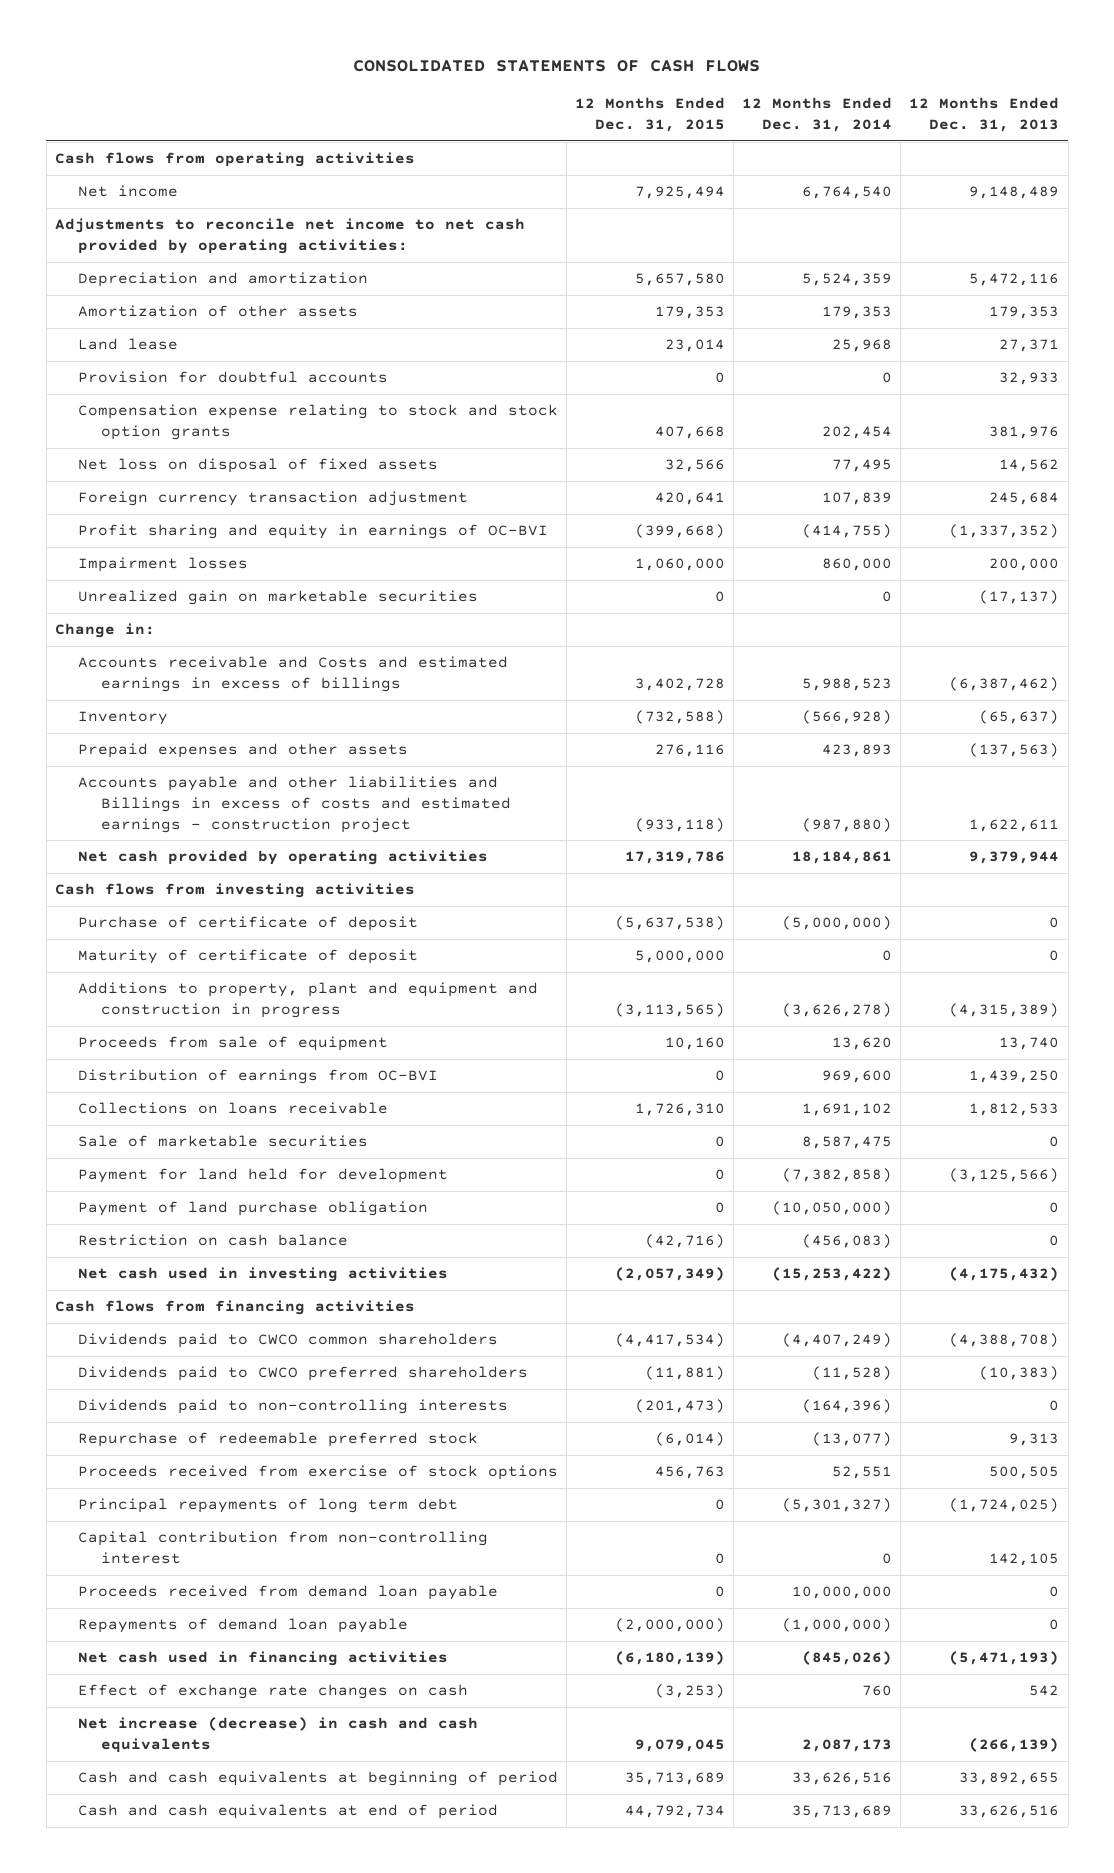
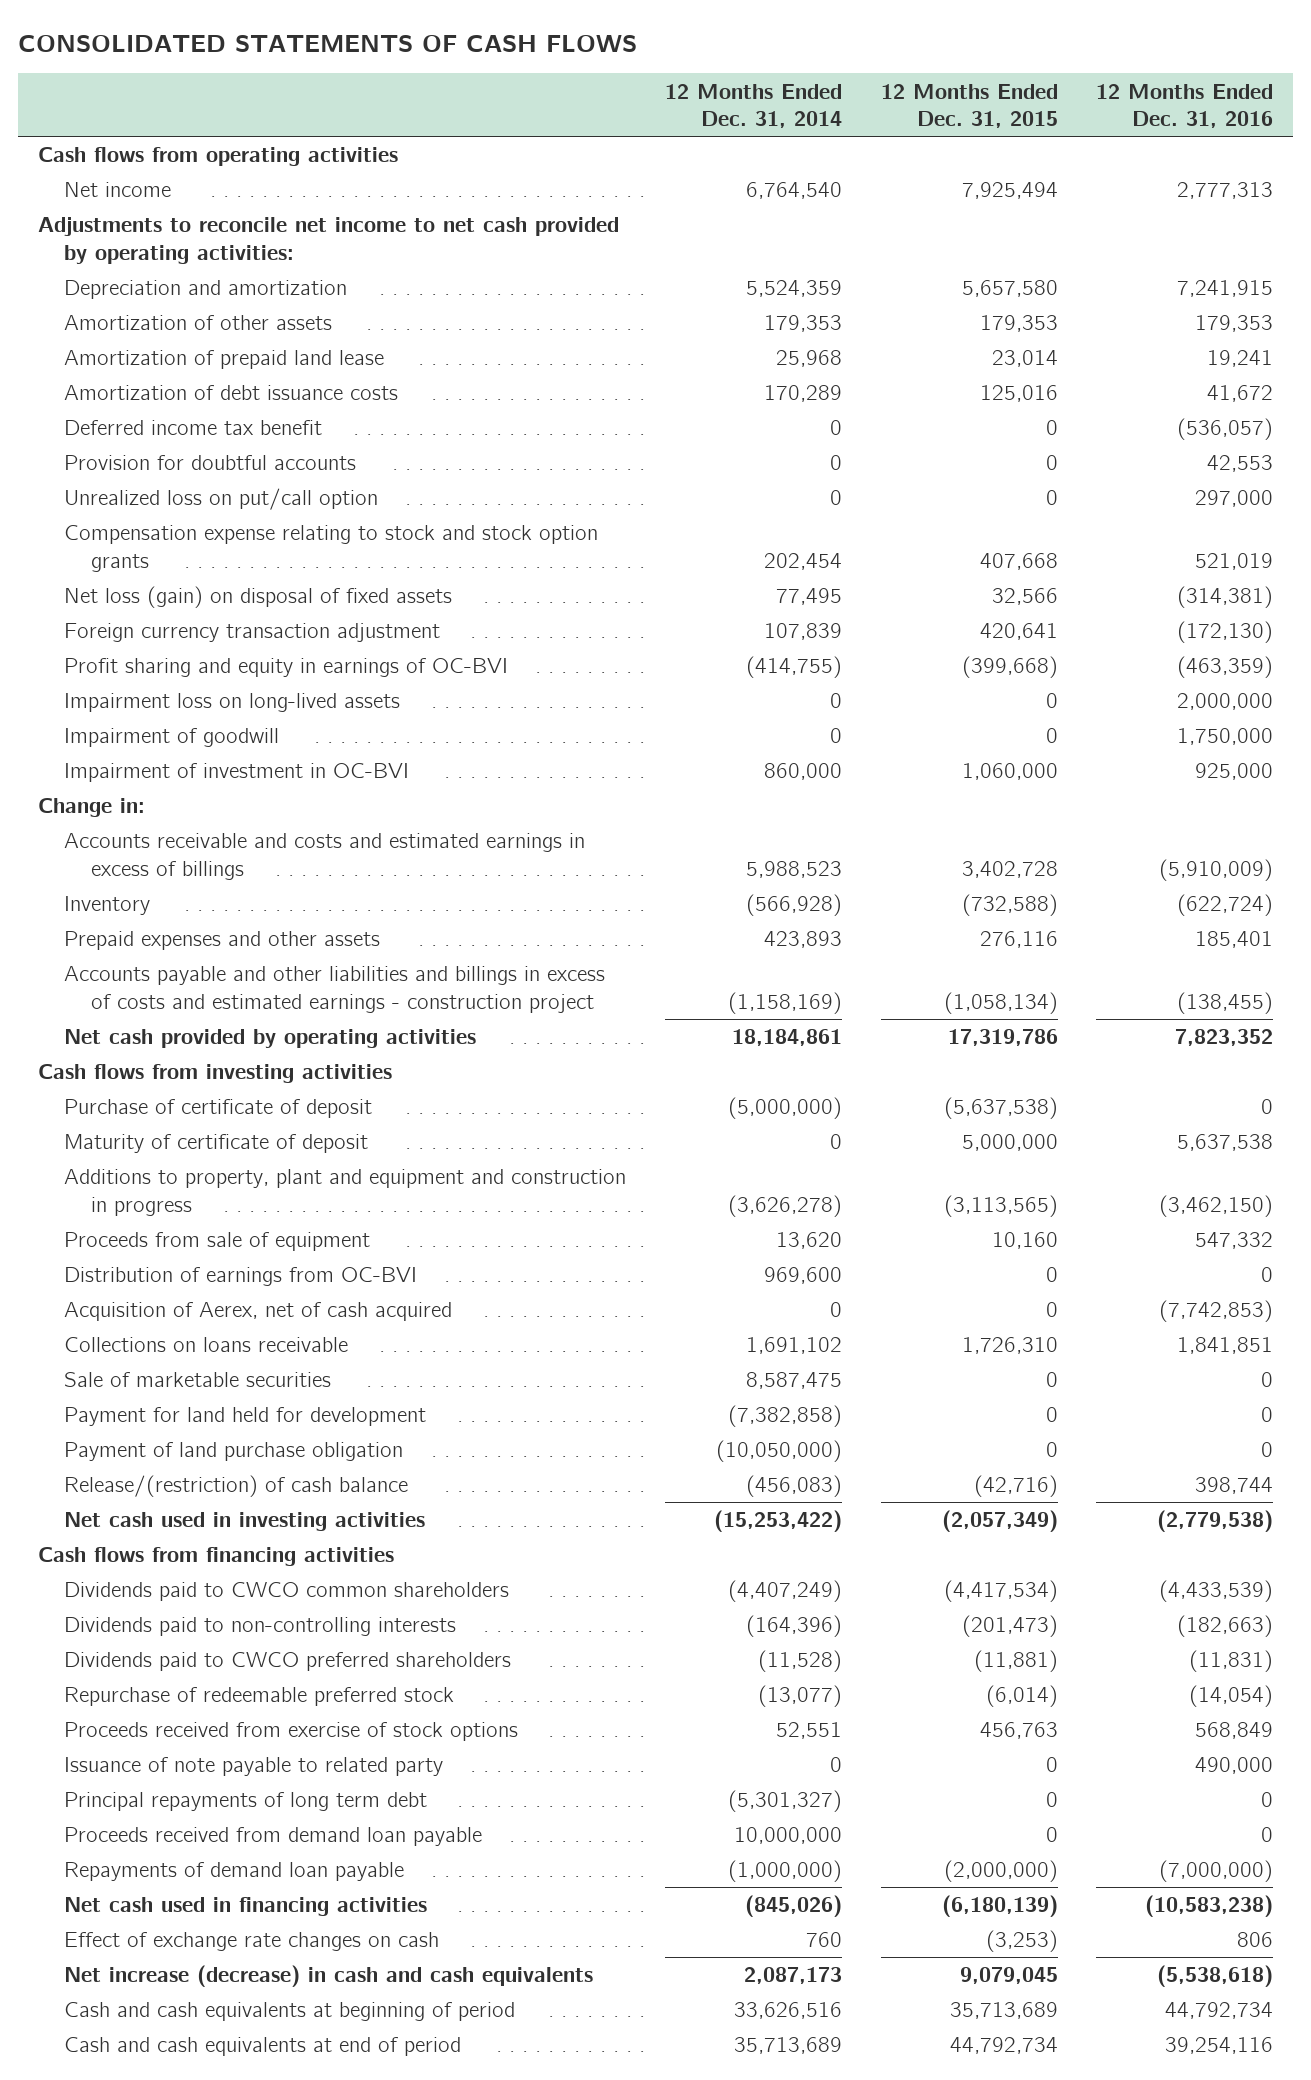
[909,97,1060,133] 12 Months Ended Dec. 31, 2013 -> none
none -> [1096,83,1274,129] 12 Months Ended Dec. 31, 2016
[77,338,178,351] Land lease -> [64,350,385,370] Amortization of prepaid land lease
none -> [64,385,399,401] Amortization of debt issuance costs
none -> [64,420,323,436] Deferred income tax benefit
none -> [64,488,379,511] Unrealized loss on put/call option
[77,458,438,474] Net loss on disposal of fixed assets -> [64,586,453,609] Net loss (gain) on disposal of fixed assets
[77,590,478,606] Unrealized gain on marketable securities -> none
[77,557,248,573] Impairment losses -> [64,693,401,713] Impairment loss on long-lived assets
[634,558,725,572] 1,060,000 -> [1045,693,1058,709] 0
[822,558,893,572] 860,000 -> [829,693,842,709] 0
none -> [64,728,280,748] Impairment of goodwill
none -> [64,763,410,783] Impairment of investment in OC-BVI
[77,656,508,692] Accounts receivable and Costs and estimated earnings in excess of billings -> [64,833,586,880] Accounts receivable and costs and estimated earnings in excess of billings
[77,776,511,833] Accounts payable and other liabilities and Billings in excess of costs and estimated earnings - construction project -> [64,966,606,1013] Accounts payable and other liabilities and billings in excess of costs and estimated earnings - construction project
[634,817,725,832] (933,118) -> [943,991,1058,1014] (1,058,134)
[802,817,893,832] (987,880) -> [727,991,842,1014] (1,158,169)
none -> [64,1302,453,1322] Acquisition of Aerex, net of cash acquired
[77,1234,348,1247] Restriction on cash balance -> [64,1475,409,1498] Release/(restriction) of cash balance
[77,1366,528,1382] Dividends paid to CWCO preferred shareholders -> [64,1652,512,1672] Dividends paid to CWCO preferred shareholders
none -> [64,1757,444,1777] Issuance of note payable to related party
[77,1531,488,1564] Capital contribution from non-controlling interest -> none

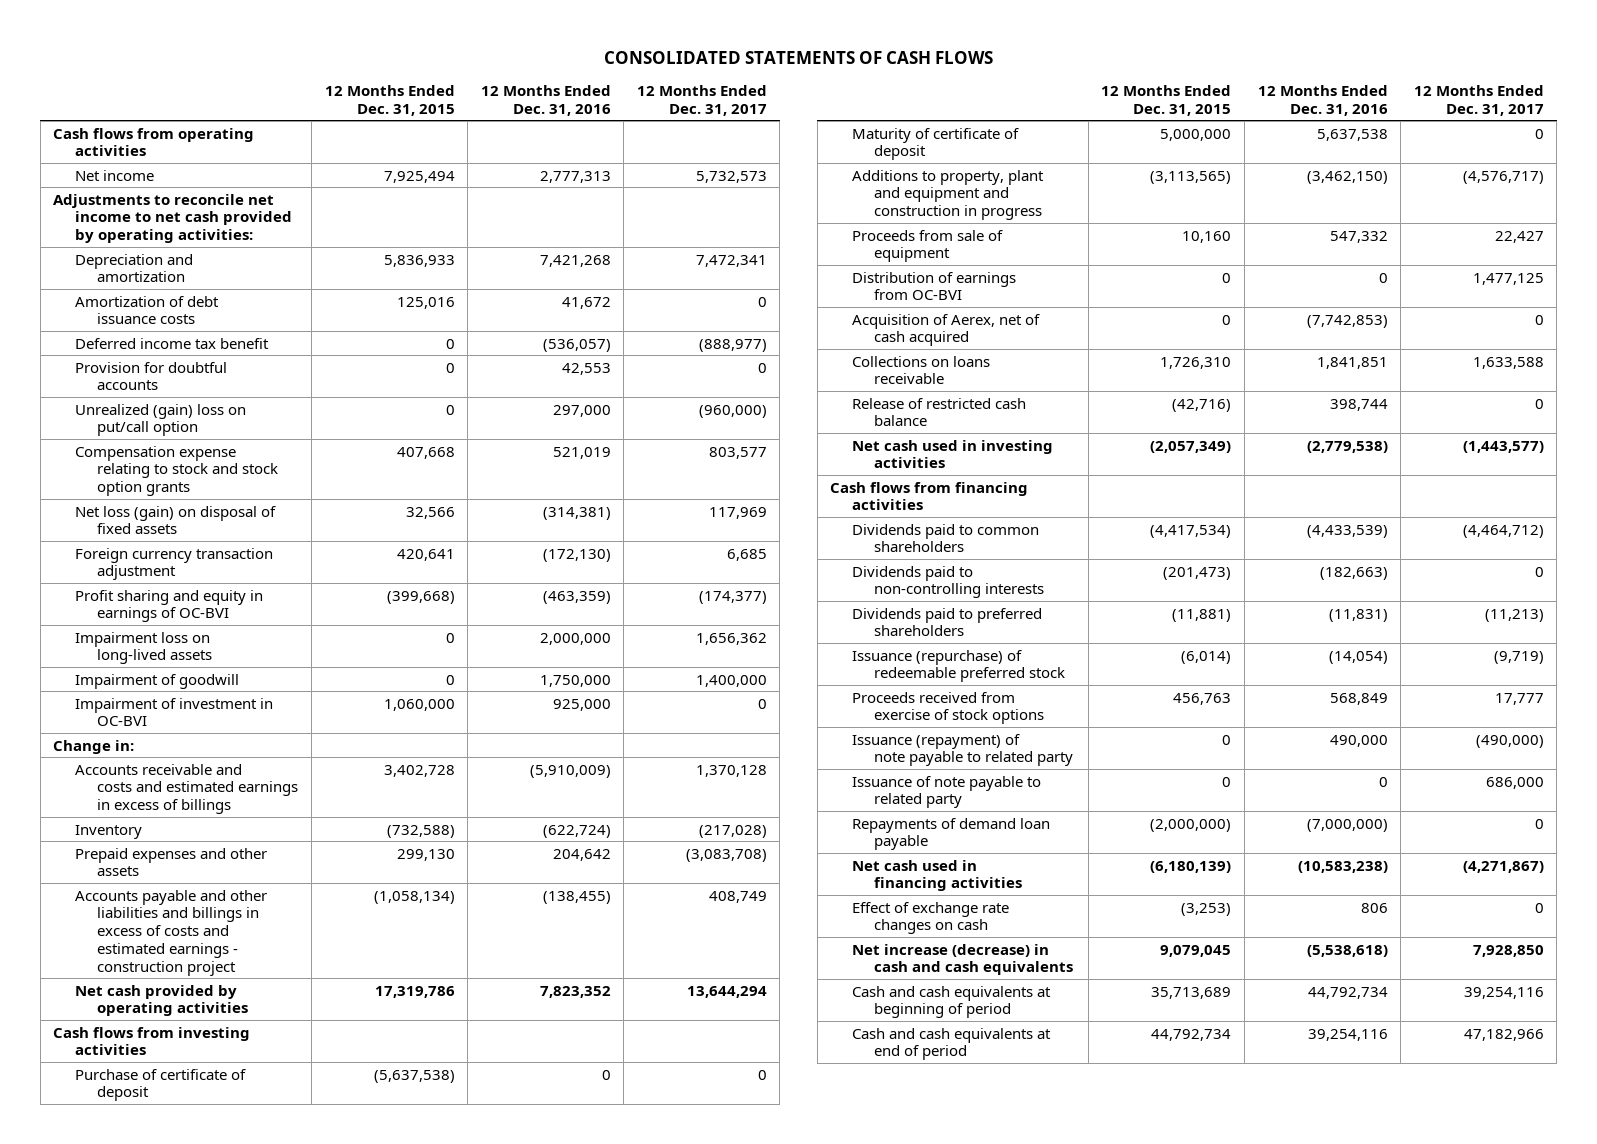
[664,83,842,129] 12 Months Ended Dec. 31, 2014 -> none
none -> [636,84,767,116] 12 Months Ended Dec. 31, 2017
[64,315,333,331] Amortization of other assets -> none
[64,350,385,370] Amortization of prepaid land lease -> none
[961,280,1058,298] 5,657,580 -> [383,254,455,267] 5,836,933
[1177,280,1274,298] 7,241,915 -> [539,254,611,267] 7,421,268
[64,488,379,511] Unrealized loss on put/call option -> [75,403,247,437] Unrealized (gain) loss on put/call option
[979,931,1058,949] 276,116 -> [396,848,455,861] 299,130
[1195,931,1274,949] 185,401 -> [552,848,611,861] 204,642
[64,1372,332,1388] Sale of marketable securities -> none
[64,1407,427,1427] Payment for land held for development -> none
[64,1442,404,1462] Payment of land purchase obligation -> none
[64,1475,409,1498] Release/(restriction) of cash balance -> [852,397,1027,427] Release of restricted cash balance
[64,1582,510,1602] Dividends paid to CWCO common shareholders -> [852,523,1040,553] Dividends paid to common shareholders
[64,1652,512,1672] Dividends paid to CWCO preferred shareholders -> [852,607,1043,637] Dividends paid to preferred shareholders
[64,1687,455,1707] Repurchase of redeemable preferred stock -> [852,649,1066,683] Issuance (repurchase) of redeemable preferred stock
[64,1792,428,1812] Principal repayments of long term debt -> none
[64,1827,483,1847] Proceeds received from demand loan payable -> none
none -> [852,733,1074,767] Issuance (repayment) of note payable to related party
[1195,1757,1274,1775] 490,000 -> [1378,776,1388,787] 0

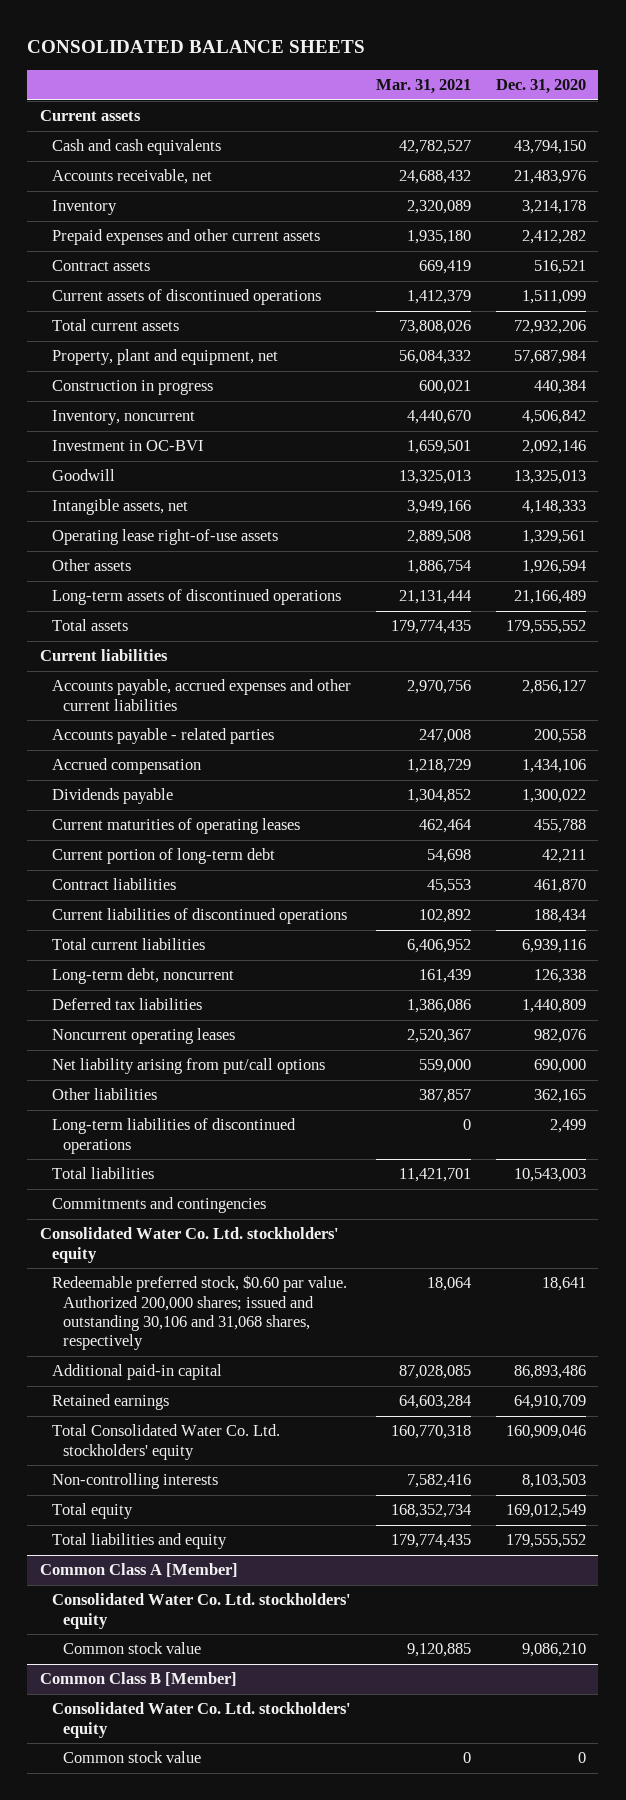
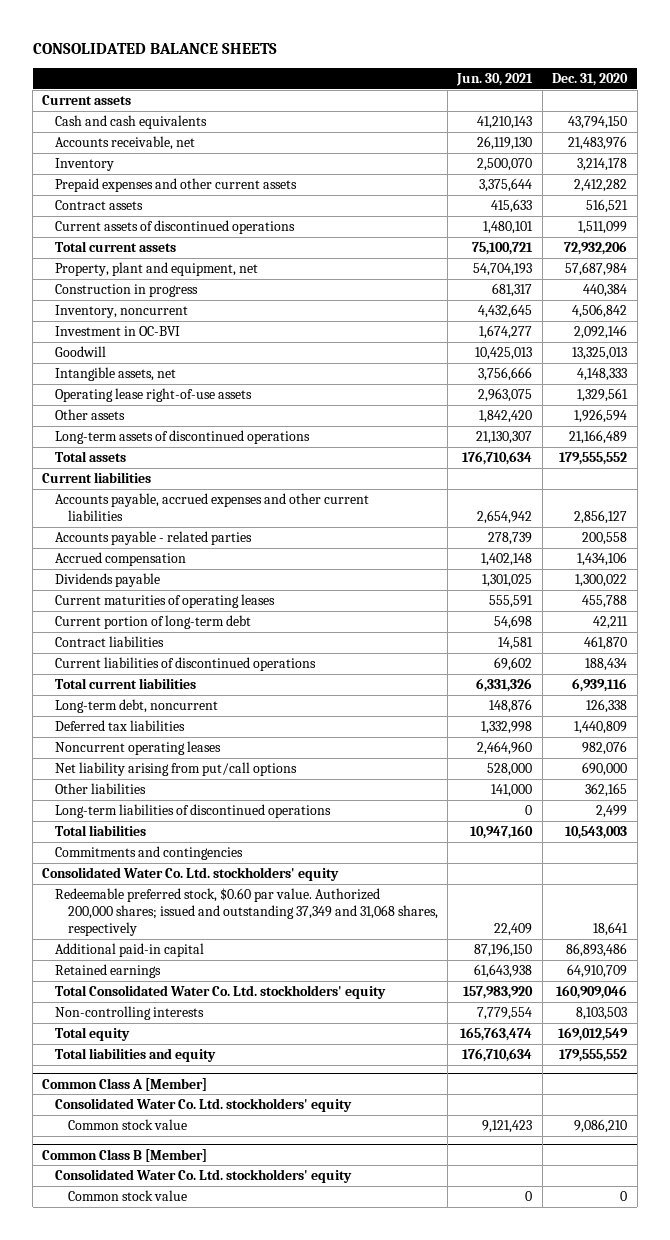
[375,79,471,95] Mar. 31, 2021 -> none
none -> [456,72,534,86] Jun. 30, 2021
[51,1275,347,1351] Redeemable preferred stock, $0.60 par value. Authorized 200,000 shares; issued and outstanding 30,106 and 31,068 shares, respectively -> [55,888,438,936] Redeemable preferred stock, $0.60 par value. Authorized 200,000 shares; issued and outstanding 37,349 and 31,068 shares, respectively

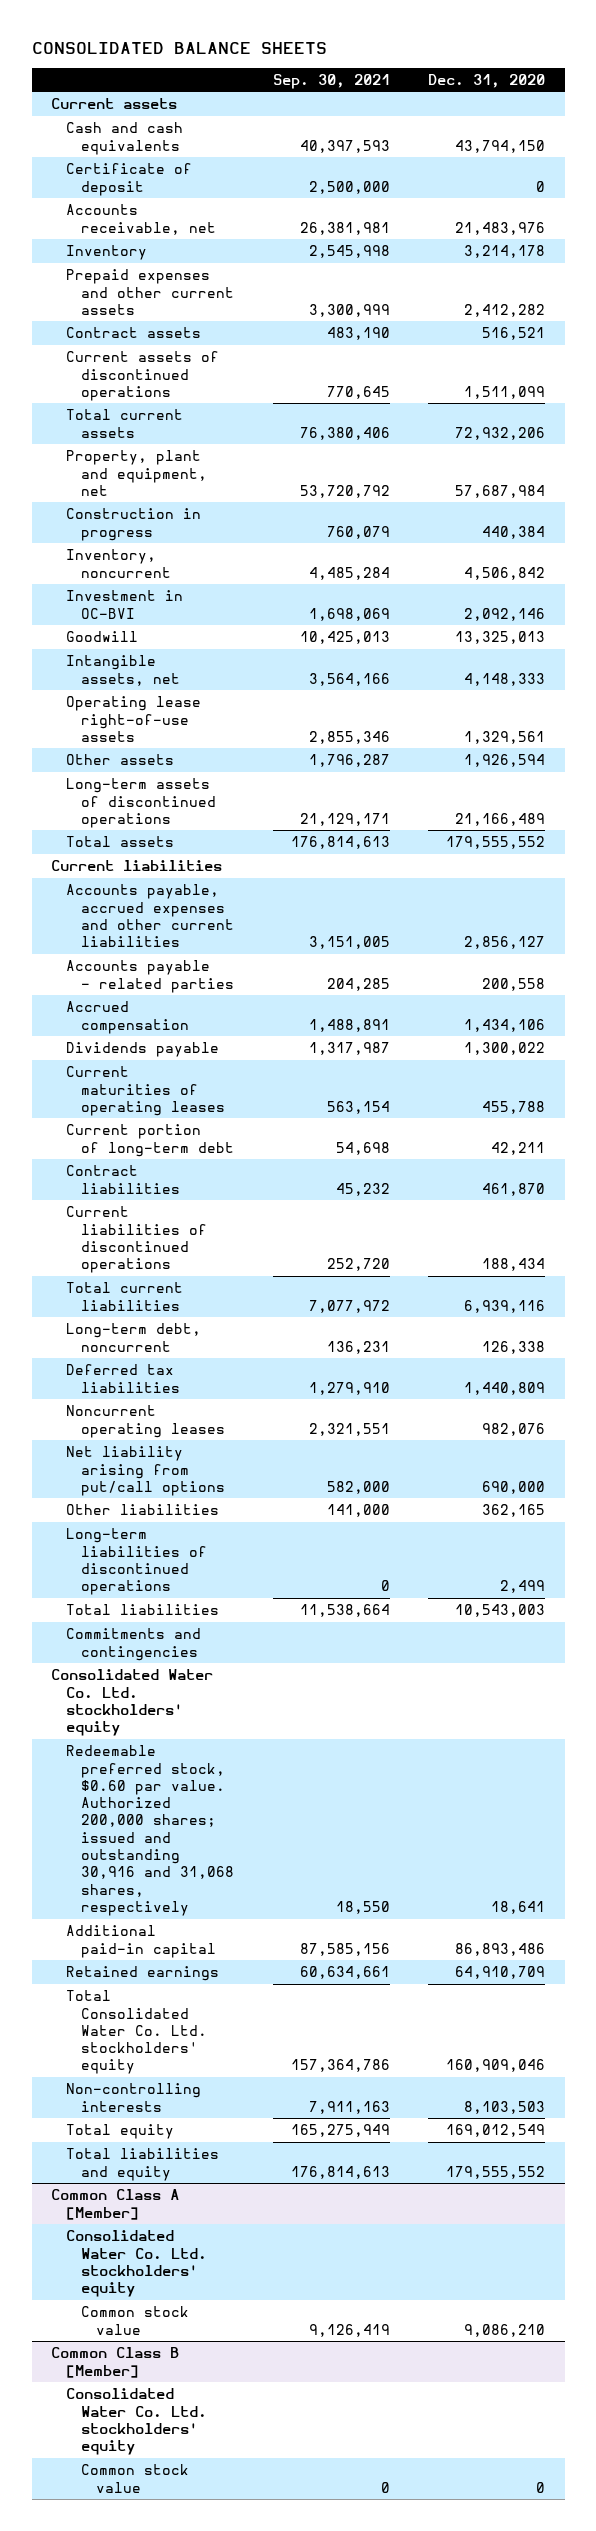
[456,72,534,86] Jun. 30, 2021 -> none
none -> [272,73,390,89] Sep. 30, 2021
none -> [66,163,193,196] Certificate of deposit
[55,888,438,936] Redeemable preferred stock, $0.60 par value. Authorized 200,000 shares; issued and outstanding 37,349 and 31,068 shares, respectively -> [66,1745,234,1916] Redeemable preferred stock, $0.60 par value. Authorized 200,000 shares; issued and outstanding 30,916 and 31,068 shares, respectively

